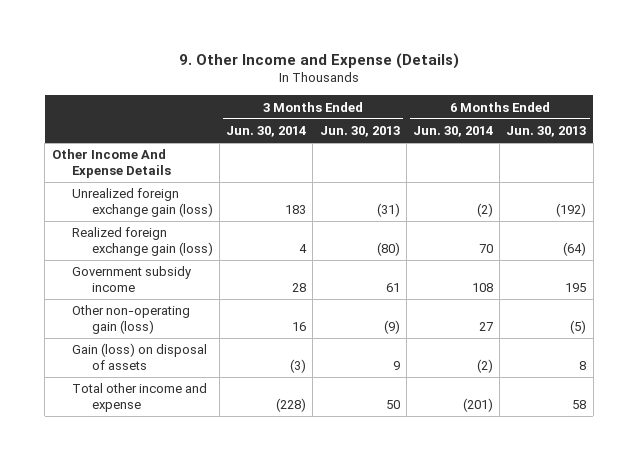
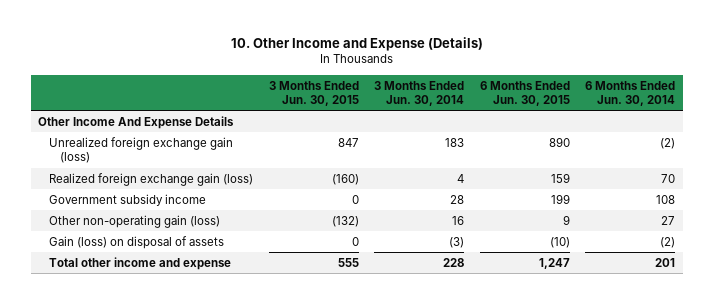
[178,52,459,69] 9. Other Income and Expense (Details) -> [230,37,483,52] 10. Other Income and Expense (Details)
[319,126,400,138] Jun. 30, 2013 -> none
[506,126,587,138] Jun. 30, 2013 -> none
none -> [268,80,359,106] 3 Months Ended Jun. 30, 2015
none -> [479,80,570,106] 6 Months Ended Jun. 30, 2015
[276,397,307,412] (228) -> [443,257,465,267] 228
[462,397,493,412] (201) -> [655,257,676,267] 201

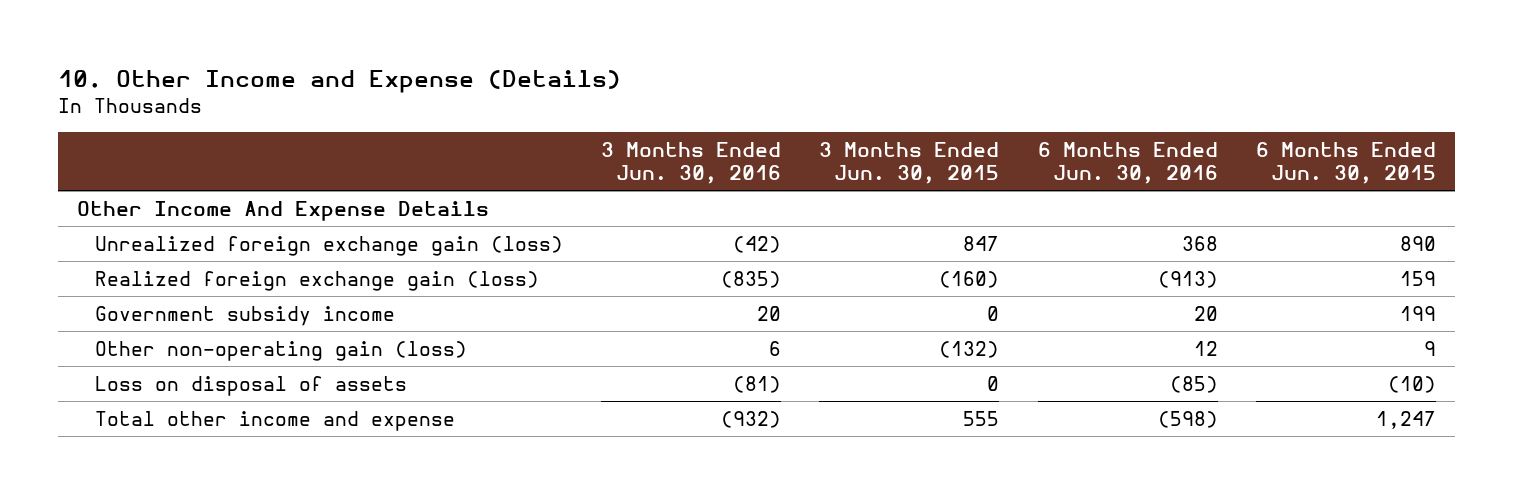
[374,80,465,106] 3 Months Ended Jun. 30, 2014 -> none
[585,80,676,106] 6 Months Ended Jun. 30, 2014 -> none
none -> [601,141,782,184] 3 Months Ended Jun. 30, 2016
none -> [1037,141,1218,184] 6 Months Ended Jun. 30, 2016
[49,235,225,249] Gain (loss) on disposal of assets -> [94,375,407,396] Loss on disposal of assets

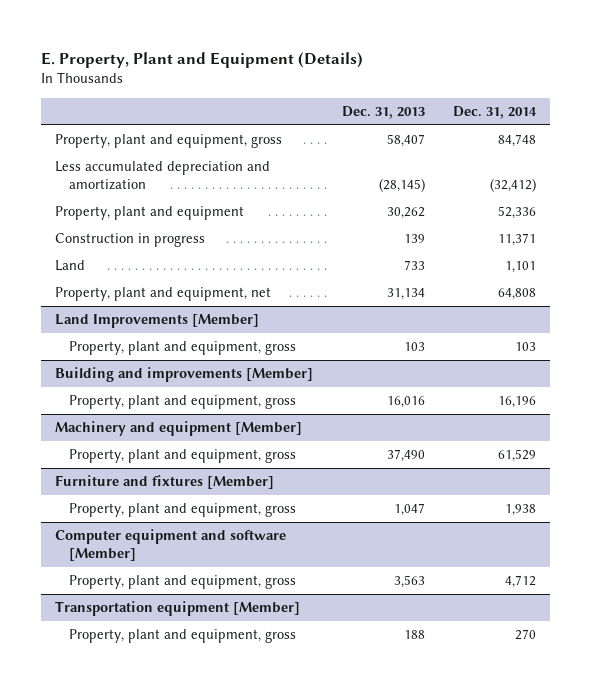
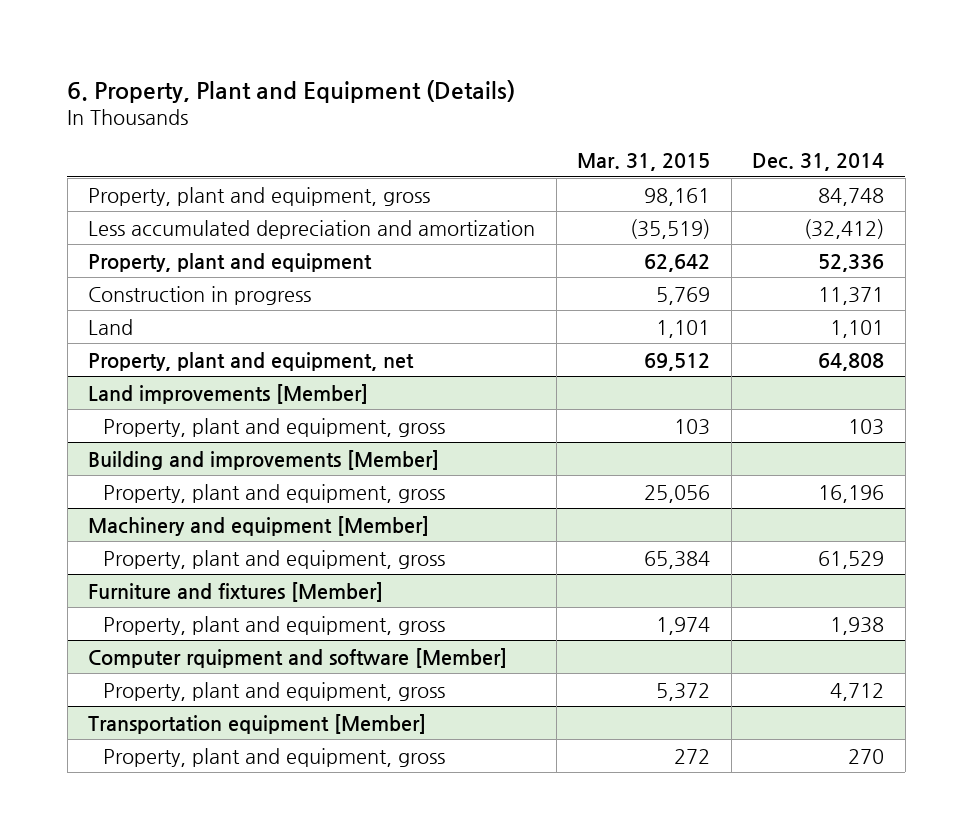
[41,51,364,68] E. Property, Plant and Equipment (Details) -> [67,79,516,103] 6. Property, Plant and Equipment (Details)
[341,105,425,119] Dec. 31, 2013 -> none
none -> [577,153,711,172] Mar. 31, 2015
[55,314,260,329] Land Improvements [Member] -> [88,383,369,404] Land improvements [Member]
[55,529,287,562] Computer equipment and software [Member] -> [88,647,508,668] Computer rquipment and software [Member]

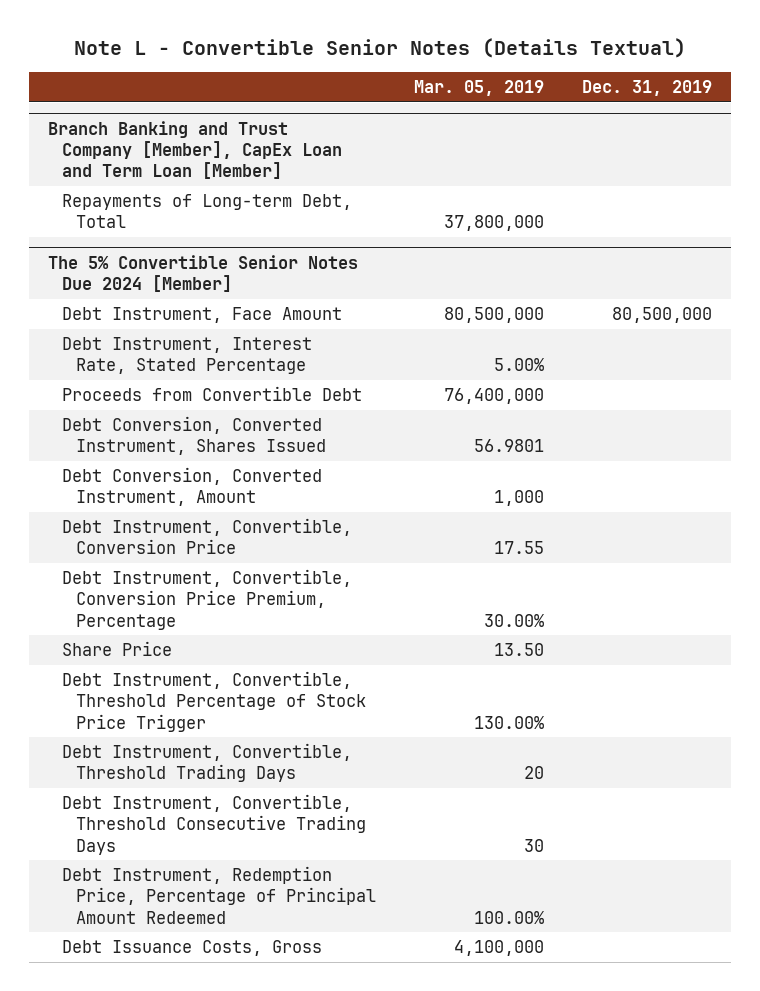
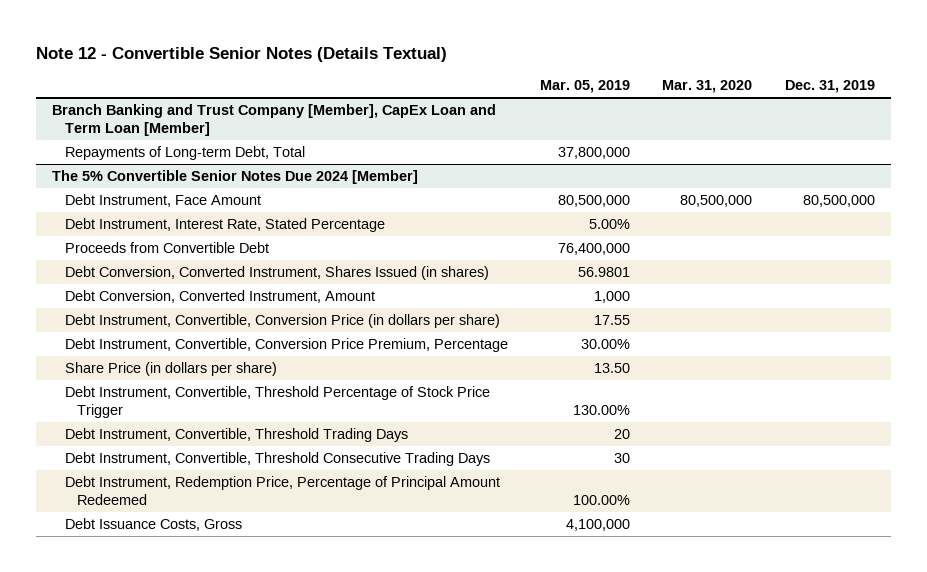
[74,38,687,59] Note L - Convertible Senior Notes (Details Textual) -> [36,46,448,62] Note 12 - Convertible Senior Notes (Details Textual)
none -> [662,80,753,94] Mar. 31, 2020
[62,416,327,456] Debt Conversion, Converted Instrument, Shares Issued -> [64,265,489,280] Debt Conversion, Converted Instrument, Shares Issued (in shares)
[62,518,353,555] Debt Instrument, Convertible, Conversion Price -> [64,313,500,328] Debt Instrument, Convertible, Conversion Price (in dollars per share)
[62,641,173,657] Share Price -> [64,361,277,376] Share Price (in dollars per share)

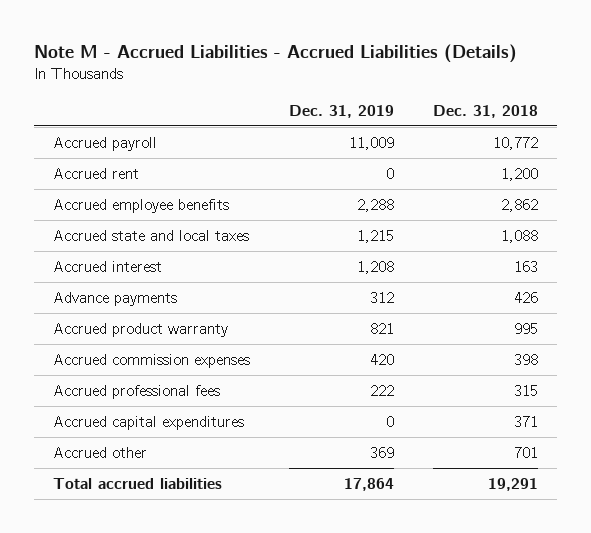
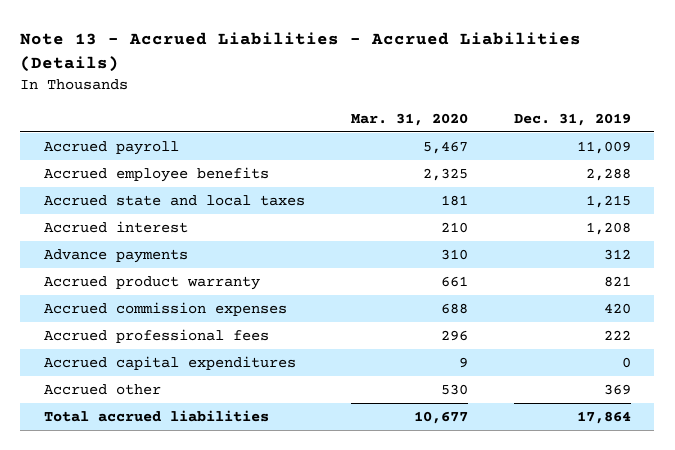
[33,44,517,64] Note M - Accrued Liabilities - Accrued Liabilities (Details) -> [20,32,582,73] Note 13 - Accrued Liabilities - Accrued Liabilities (Details)
[432,104,538,118] Dec. 31, 2018 -> none
none -> [350,112,468,126] Mar. 31, 2020
[53,167,140,179] Accrued rent -> none

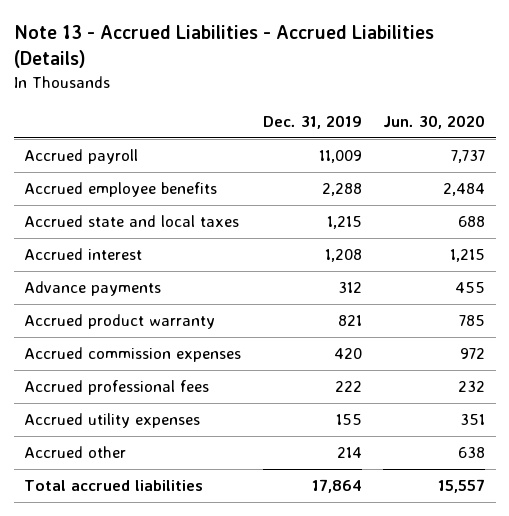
[350,112,468,126] Mar. 31, 2020 -> none
none -> [383,114,486,129] Jun. 30, 2020
[43,355,296,370] Accrued capital expenditures -> none
none -> [24,413,201,429] Accrued utility expenses
[603,383,631,395] 369 -> [336,447,362,459] 214

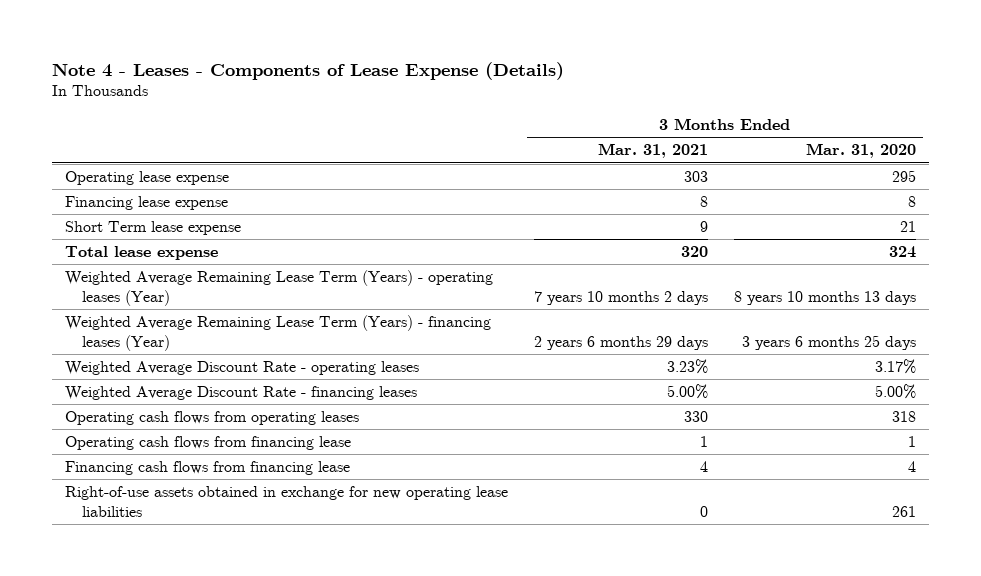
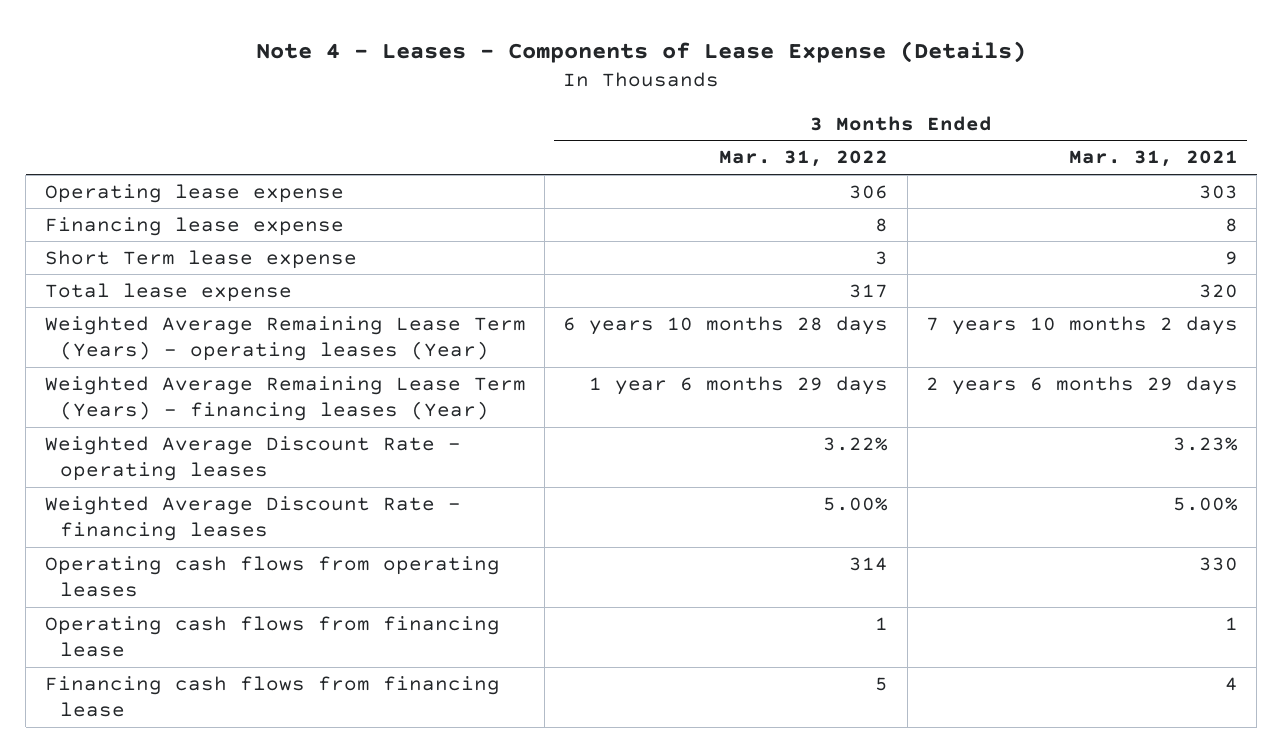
[806,143,917,159] Mar. 31, 2020 -> none
none -> [719,150,889,168] Mar. 31, 2022
[64,485,508,517] Right-of-use assets obtained in exchange for new operating lease liabilities -> none

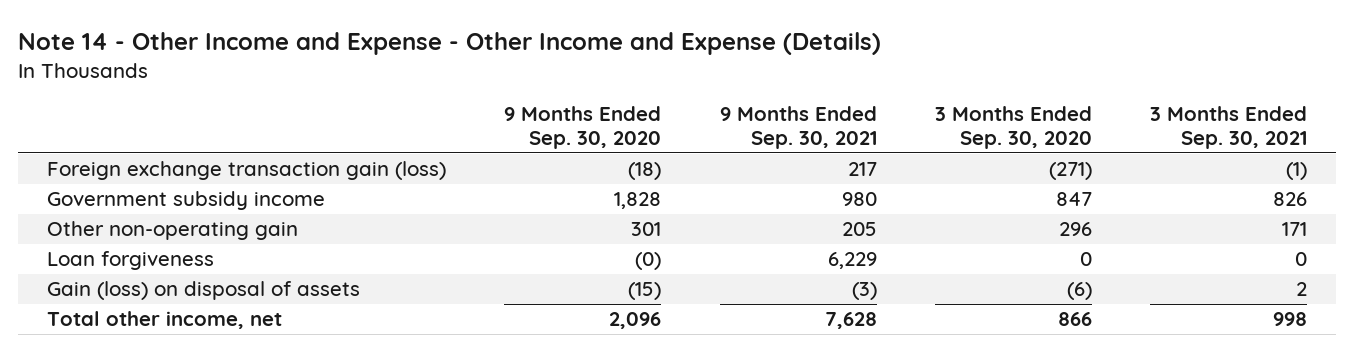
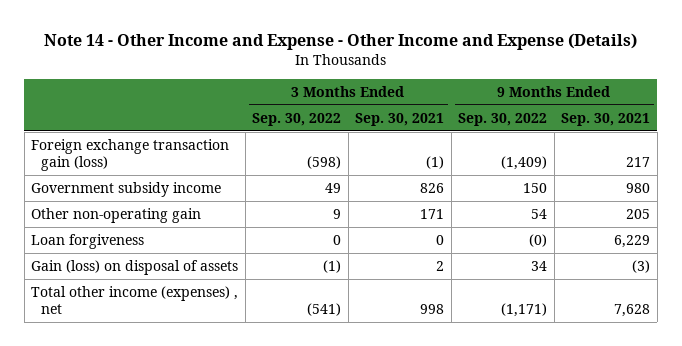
[504,106,662,150] 9 Months Ended Sep. 30, 2020 -> none
[934,106,1092,150] 3 Months Ended Sep. 30, 2020 -> none
none -> [252,112,342,126] Sep. 30, 2022
none -> [458,112,548,126] Sep. 30, 2022
[46,311,282,330] Total other income, net -> [31,286,239,315] Total other income (expenses) , net

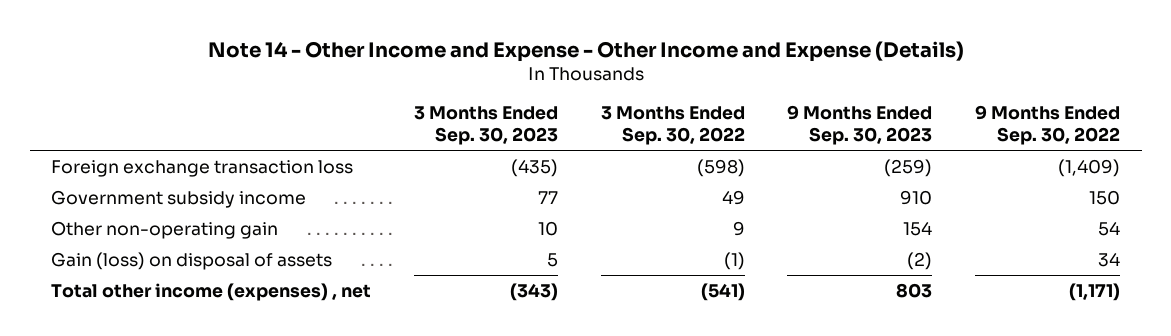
[355,112,445,126] Sep. 30, 2021 -> none
[561,112,651,126] Sep. 30, 2021 -> none
none -> [414,106,559,145] 3 Months Ended Sep. 30, 2023
none -> [787,105,933,145] 9 Months Ended Sep. 30, 2023
[31,139,230,172] Foreign exchange transaction gain (loss) -> [51,159,354,177] Foreign exchange transaction loss
[31,234,145,250] Loan forgiveness -> none

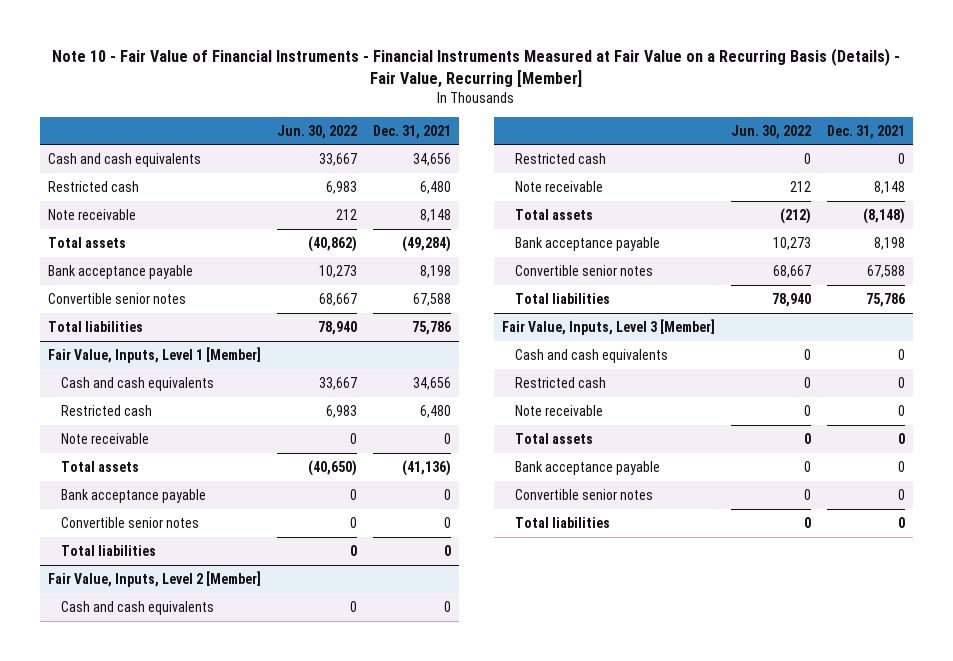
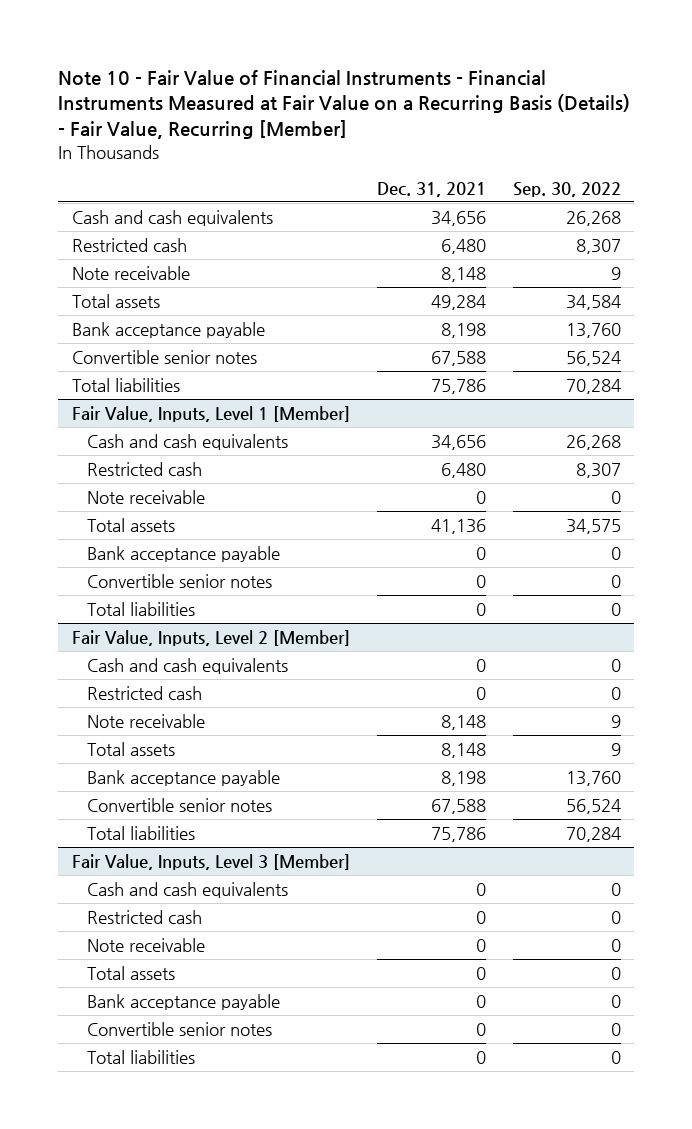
[276,124,357,139] Jun. 30, 2022 -> none
none -> [512,181,621,197] Sep. 30, 2022
[401,235,451,252] (49,284) -> [430,294,486,310] 49,284
[401,459,451,476] (41,136) -> [430,518,486,534] 41,136
[863,207,906,224] (8,148) -> [440,742,486,758] 8,148

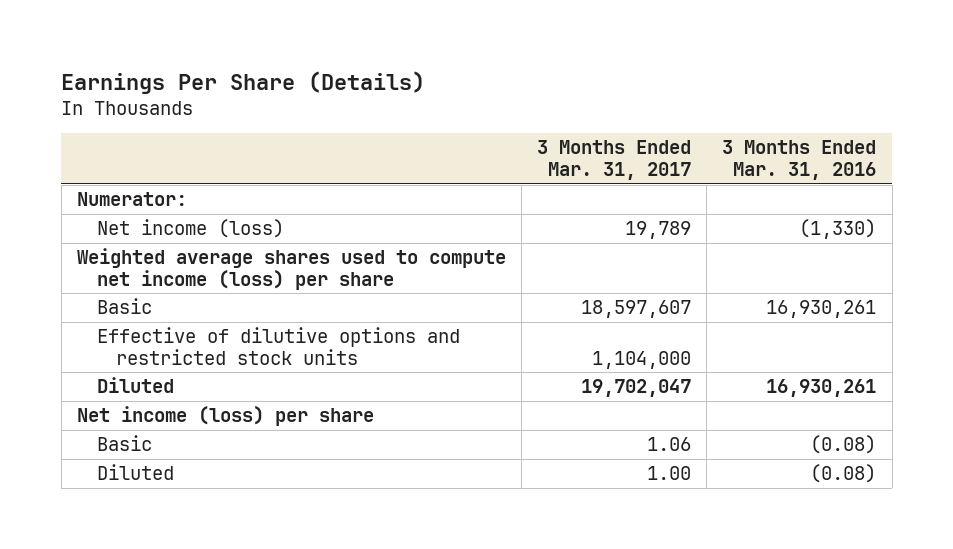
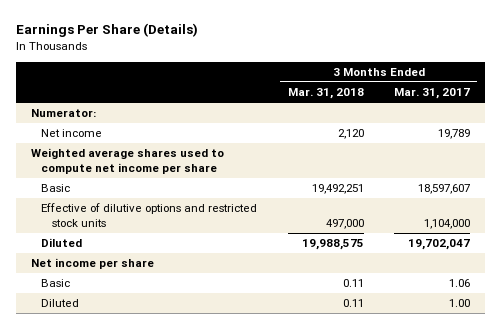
[722,140,877,181] 3 Months Ended Mar. 31, 2016 -> none
none -> [287,88,364,100] Mar. 31, 2018
[96,219,284,239] Net income (loss) -> [41,129,103,138] Net income
[76,248,506,290] Weighted average shares used to compute net income (loss) per share -> [31,148,225,175] Weighted average shares used to compute net income per share
[76,406,374,427] Net income (loss) per share -> [31,258,155,270] Net income per share

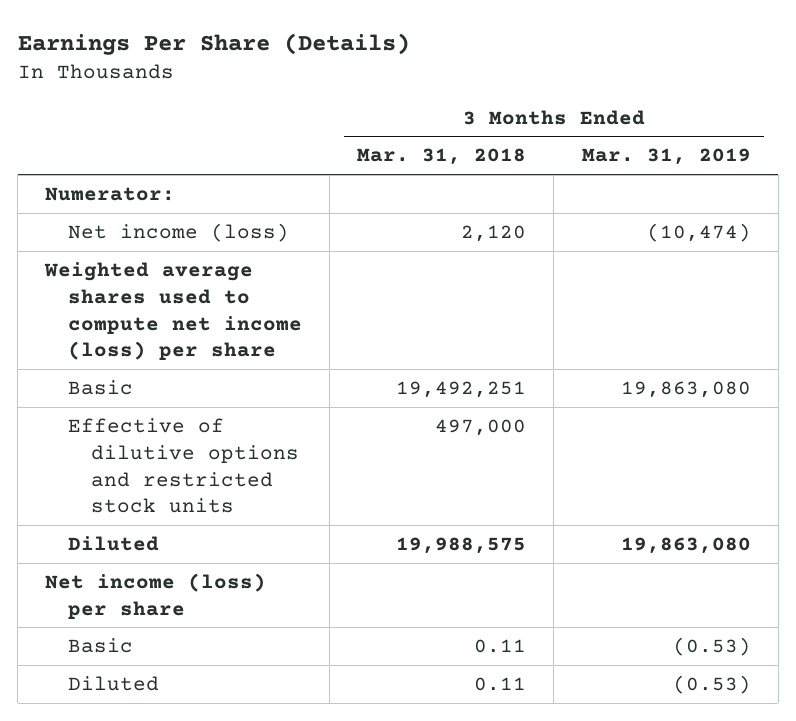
[393,88,470,100] Mar. 31, 2017 -> none
none -> [581,148,751,166] Mar. 31, 2019
[41,129,103,138] Net income -> [68,222,290,242] Net income (loss)
[31,148,225,175] Weighted average shares used to compute net income per share -> [44,261,303,361] Weighted average shares used to compute net income (loss) per share
[31,258,155,270] Net income per share -> [45,572,267,619] Net income (loss) per share

